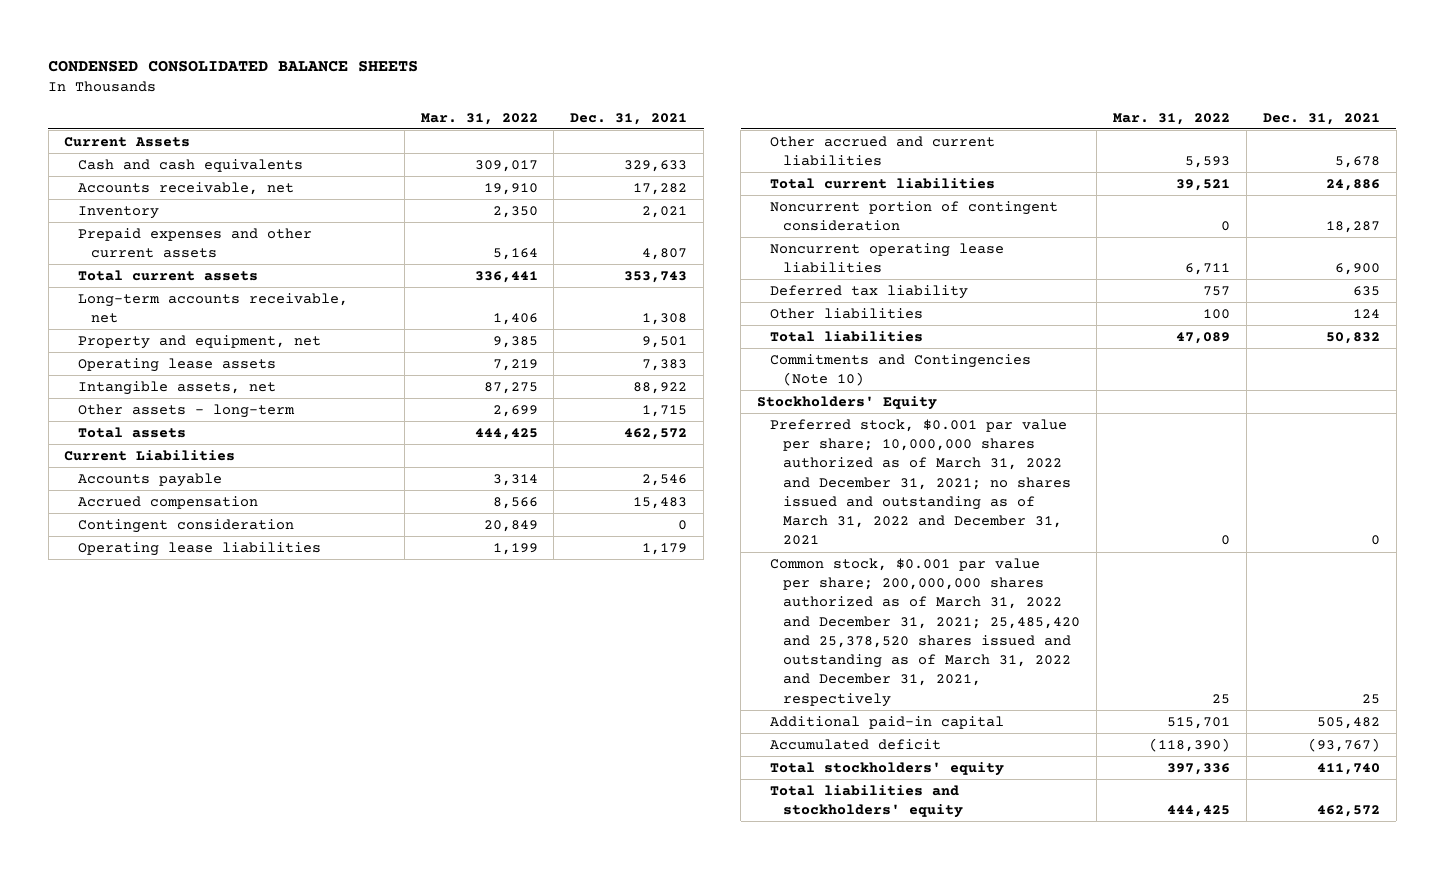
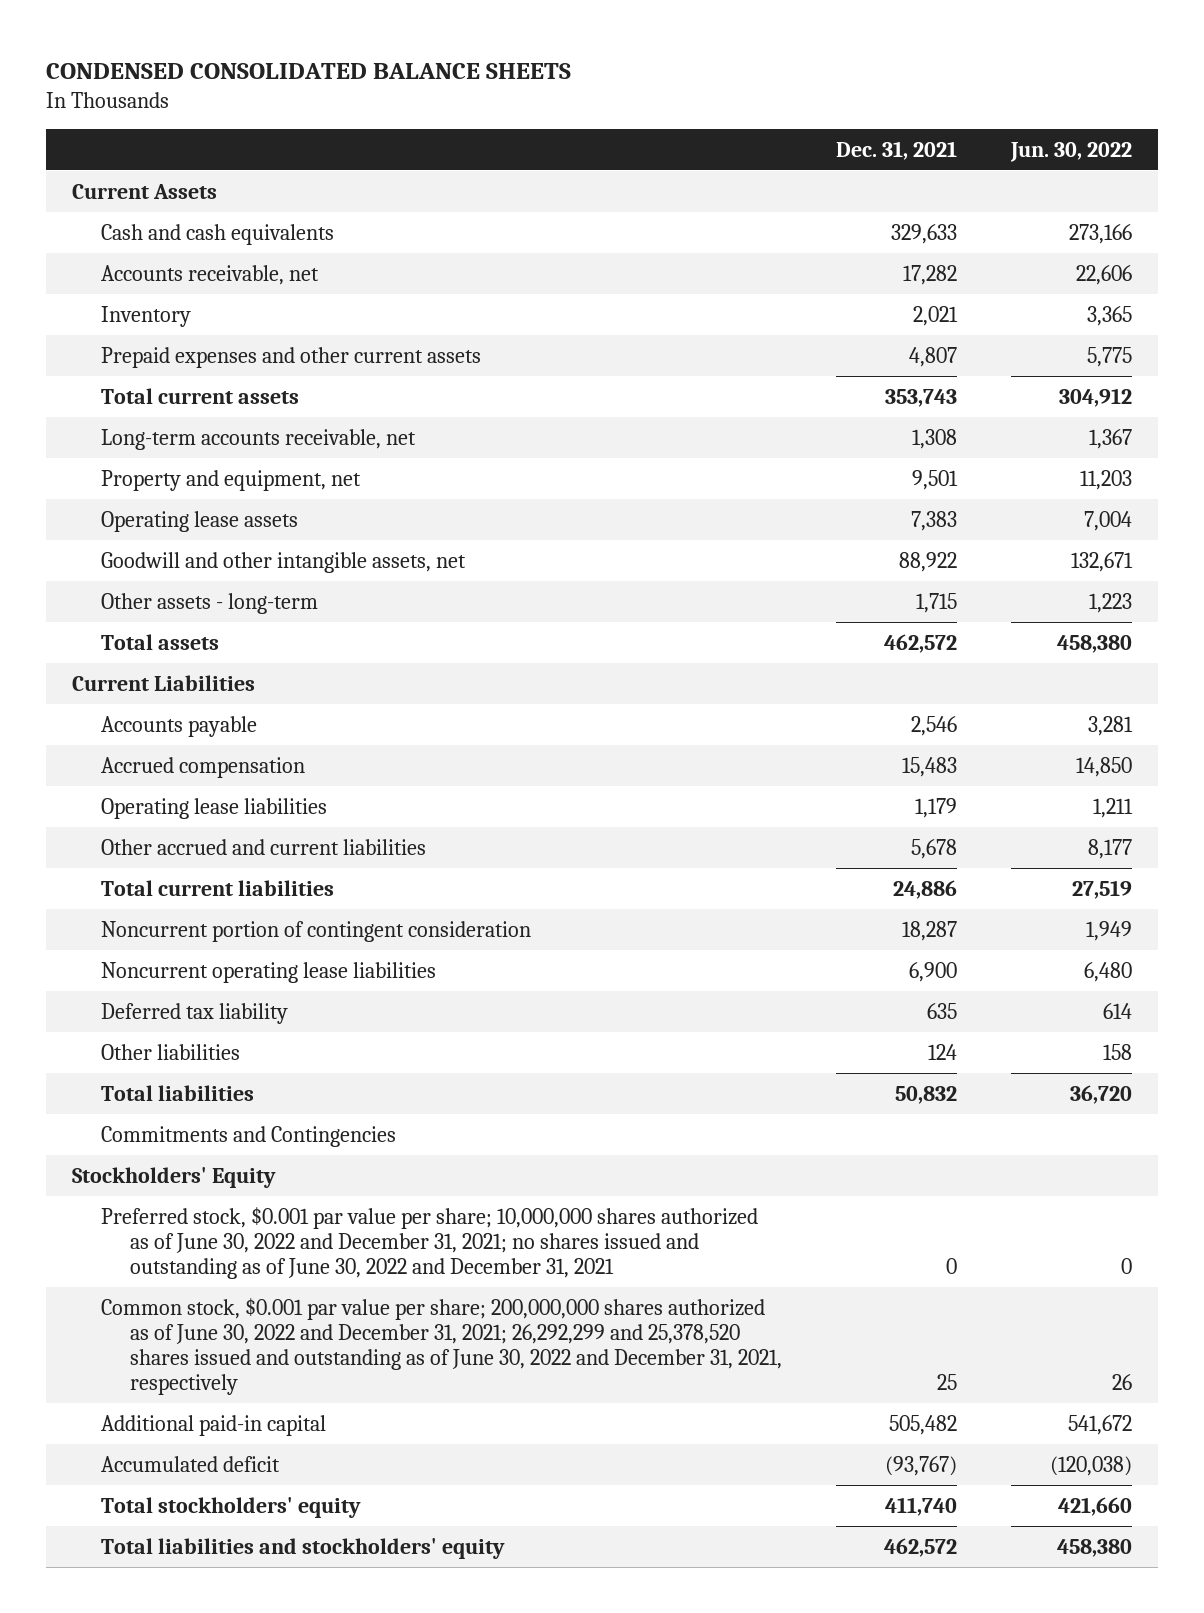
[420,112,538,125] Mar. 31, 2022 -> none
none -> [1009,141,1132,162] Jun. 30, 2022
[77,380,276,395] Intangible assets, net -> [101,551,467,573] Goodwill and other intangible assets, net
[77,518,294,533] Contingent consideration -> none
[770,353,1032,387] Commitments and Contingencies (Note 10) -> [101,1125,397,1147] Commitments and Contingencies
[770,418,1072,546] Preferred stock, $0.001 par value per share; 10,000,000 shares authorized as of March 31, 2022 and December 31, 2021; no shares issued and outstanding as of March 31, 2022 and December 31, 2021 -> [101,1206,759,1279] Preferred stock, $0.001 par value per share; 10,000,000 shares authorized as of June 30, 2022 and December 31, 2021; no shares issued and outstanding as of June 30, 2022 and December 31, 2021
[770,557,1081,707] Common stock, $0.001 par value per share; 200,000,000 shares authorized as of March 31, 2022 and December 31, 2021; 25,485,420 and 25,378,520 shares issued and outstanding as of March 31, 2022 and December 31, 2021, respectively -> [101,1297,783,1396] Common stock, $0.001 par value per share; 200,000,000 shares authorized as of June 30, 2022 and December 31, 2021; 26,292,299 and 25,378,520 shares issued and outstanding as of June 30, 2022 and December 31, 2021, respectively

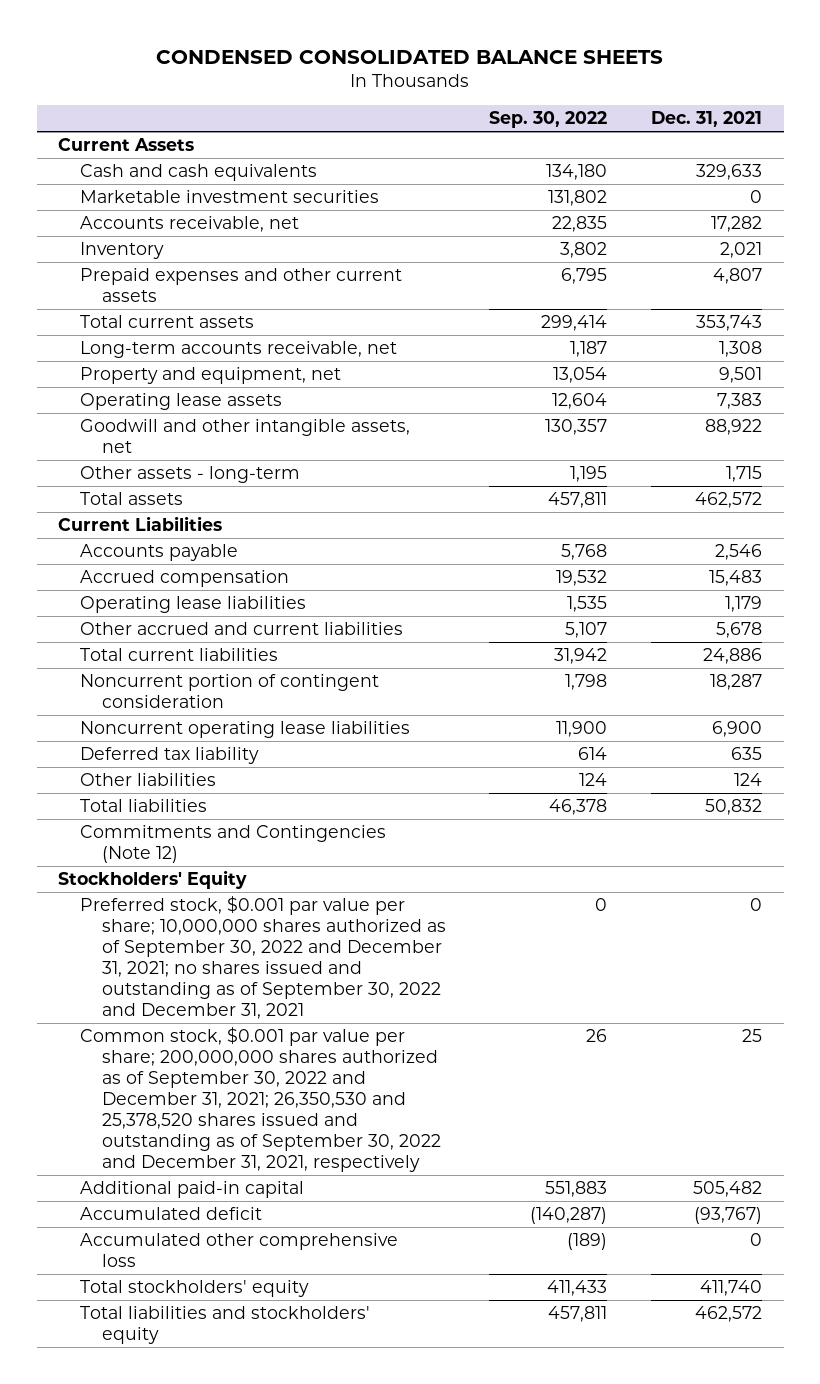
[1009,141,1132,162] Jun. 30, 2022 -> none
none -> [489,111,608,129] Sep. 30, 2022
none -> [80,190,380,204] Marketable investment securities
[101,1125,397,1147] Commitments and Contingencies -> [80,825,387,864] Commitments and Contingencies (Note 12)
[101,1206,759,1279] Preferred stock, $0.001 par value per share; 10,000,000 shares authorized as of June 30, 2022 and December 31, 2021; no shares issued and outstanding as of June 30, 2022 and December 31, 2021 -> [80,896,446,1020] Preferred stock, $0.001 par value per share; 10,000,000 shares authorized as of September 30, 2022 and December 31, 2021; no shares issued and outstanding as of September 30, 2022 and December 31, 2021
[101,1297,783,1396] Common stock, $0.001 par value per share; 200,000,000 shares authorized as of June 30, 2022 and December 31, 2021; 26,292,299 and 25,378,520 shares issued and outstanding as of June 30, 2022 and December 31, 2021, respectively -> [80,1027,441,1173] Common stock, $0.001 par value per share; 200,000,000 shares authorized as of September 30, 2022 and December 31, 2021; 26,350,530 and 25,378,520 shares issued and outstanding as of September 30, 2022 and December 31, 2021, respectively
none -> [80,1233,399,1268] Accumulated other comprehensive loss

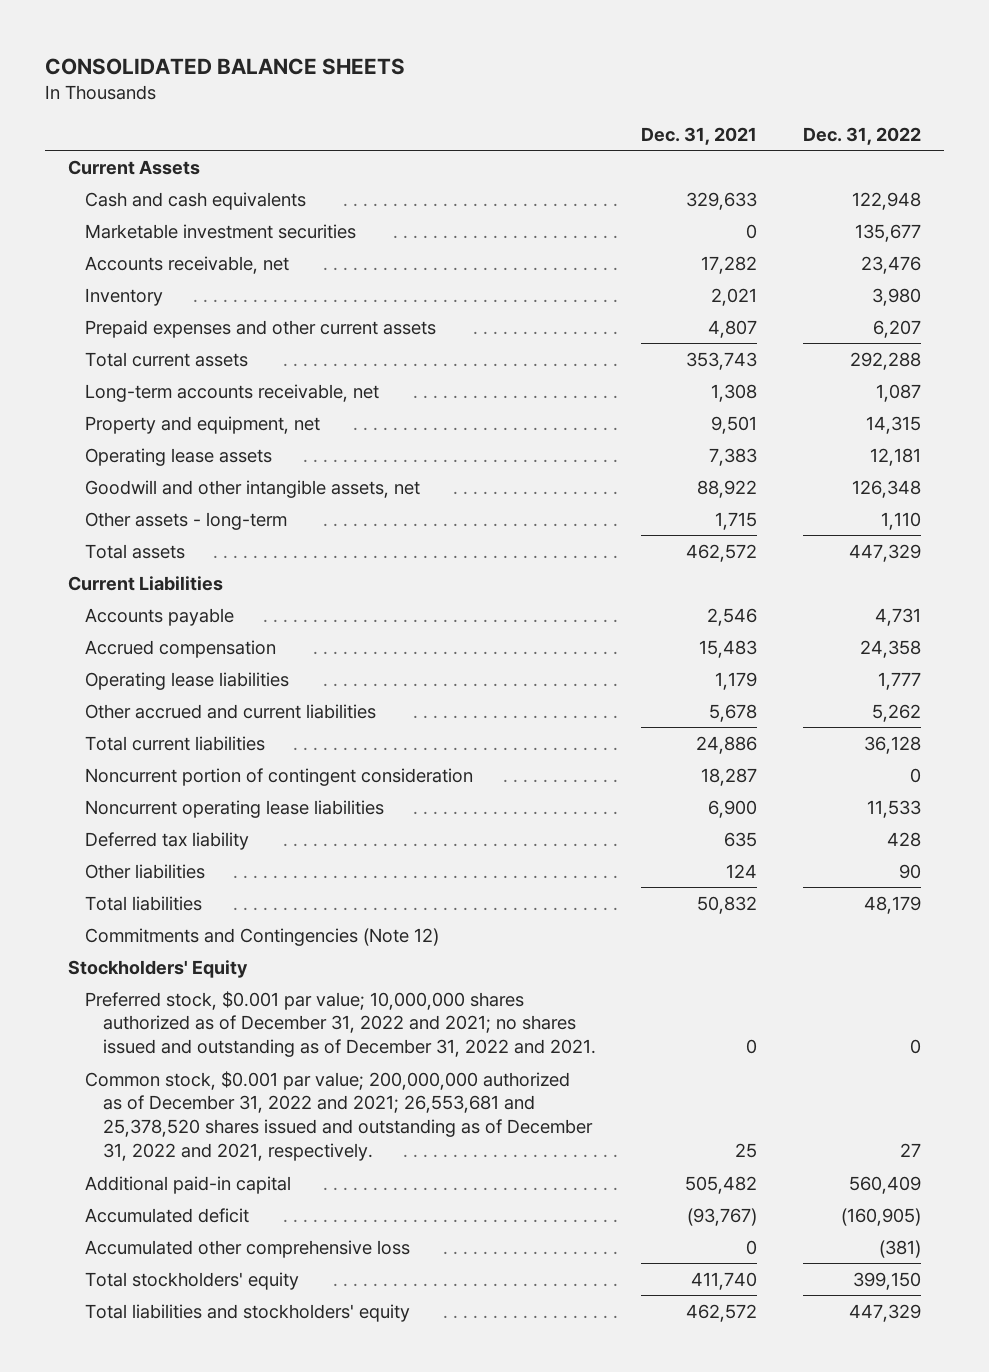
[156,49,664,64] CONDENSED CONSOLIDATED BALANCE SHEETS -> [45,58,406,76] CONSOLIDATED BALANCE SHEETS
[489,111,608,129] Sep. 30, 2022 -> none
none -> [802,126,921,145] Dec. 31, 2022
[80,896,446,1020] Preferred stock, $0.001 par value per share; 10,000,000 shares authorized as of September 30, 2022 and December 31, 2021; no shares issued and outstanding as of September 30, 2022 and December 31, 2021 -> [85,990,596,1058] Preferred stock, $0.001 par value; 10,000,000 shares authorized as of December 31, 2022 and 2021; no shares issued and outstanding as of December 31, 2022 and 2021.
[80,1027,441,1173] Common stock, $0.001 par value per share; 200,000,000 shares authorized as of September 30, 2022 and December 31, 2021; 26,350,530 and 25,378,520 shares issued and outstanding as of September 30, 2022 and December 31, 2021, respectively -> [85,1070,593,1162] Common stock, $0.001 par value; 200,000,000 authorized as of December 31, 2022 and 2021; 26,553,681 and 25,378,520 shares issued and outstanding as of December 31, 2022 and 2021, respectively.

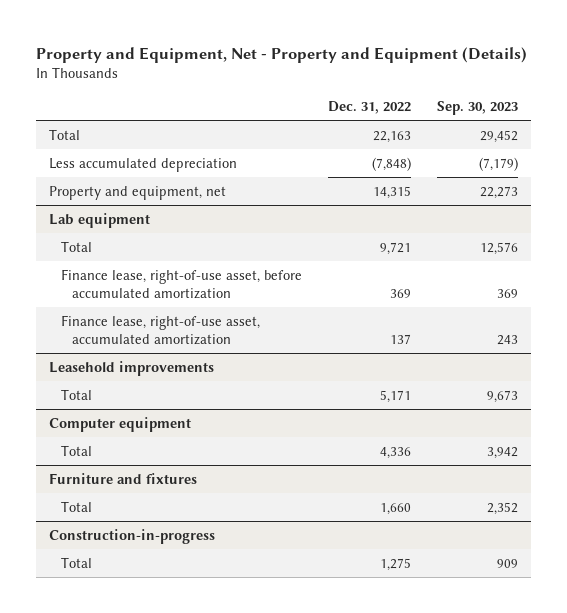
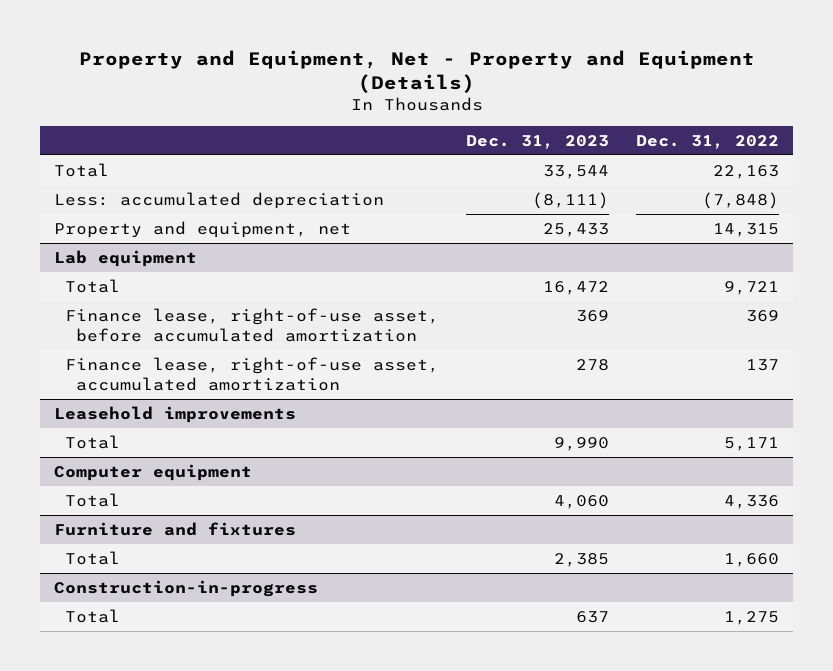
[437,101,519,116] Sep. 30, 2023 -> none
none -> [466,134,610,149] Dec. 31, 2023
[49,157,238,172] Less accumulated depreciation -> [53,192,384,210] Less: accumulated depreciation

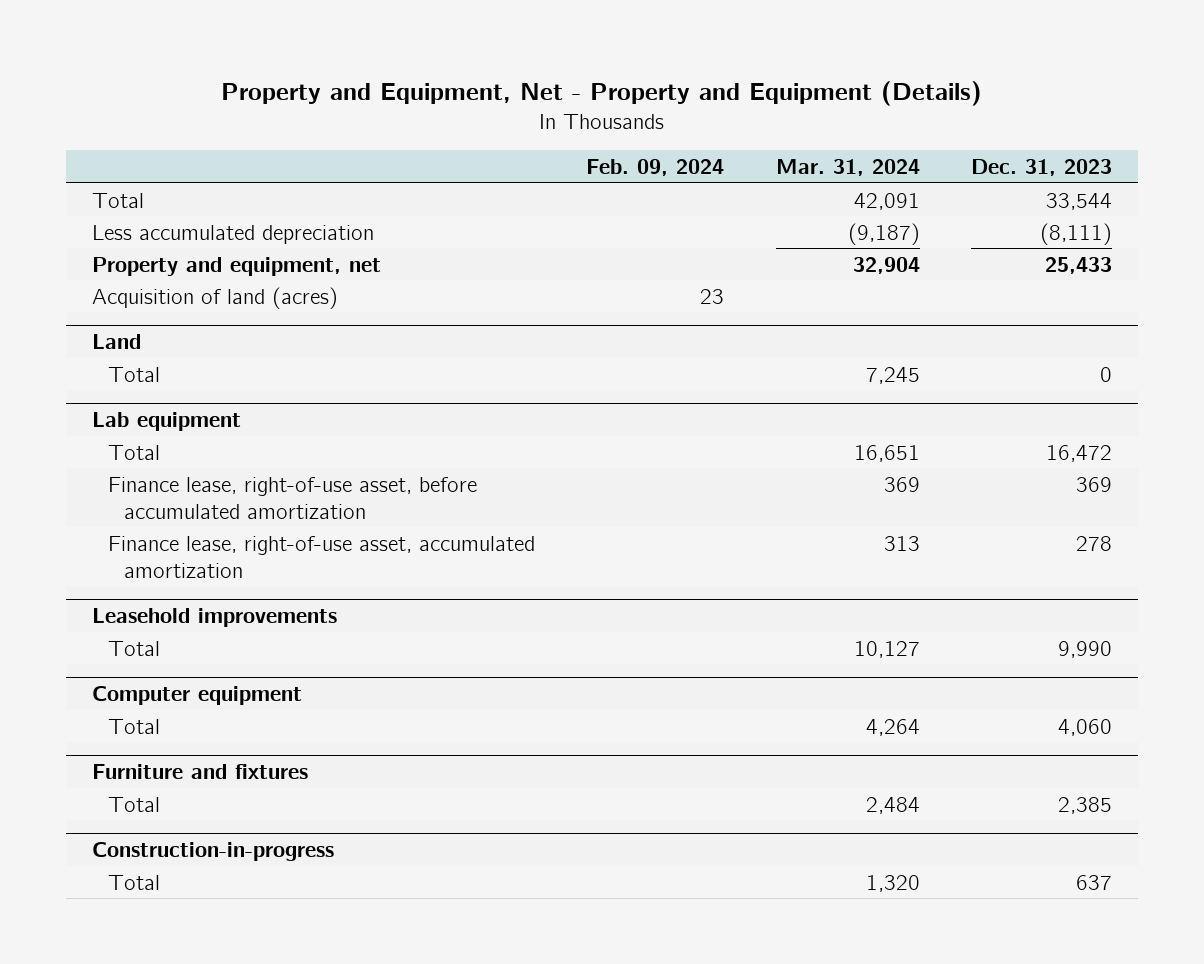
[636,134,780,149] Dec. 31, 2022 -> none
none -> [586,158,725,176] Feb. 09, 2024
none -> [775,158,920,176] Mar. 31, 2024
[53,192,384,210] Less: accumulated depreciation -> [91,224,374,244] Less accumulated depreciation
none -> [91,286,338,309] Acquisition of land (acres)
none -> [91,334,141,350] Land
none -> [107,366,160,382] Total

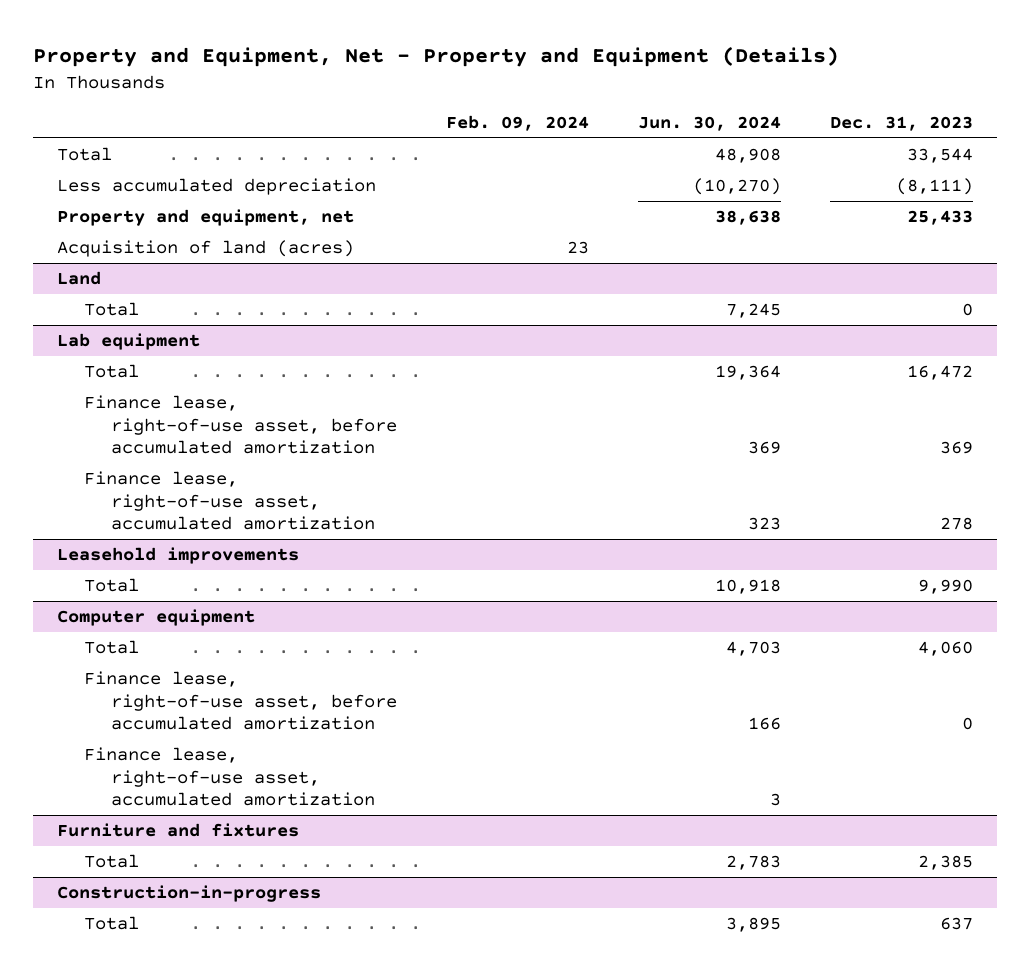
[775,158,920,176] Mar. 31, 2024 -> none
none -> [637,115,781,131] Jun. 30, 2024
none -> [84,671,397,731] Finance lease, right-of-use asset, before accumulated amortization
none -> [84,747,375,807] Finance lease, right-of-use asset, accumulated amortization

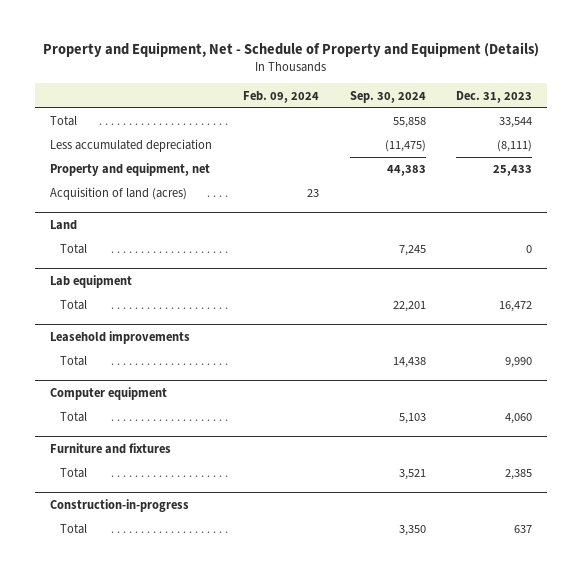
[32,46,839,68] Property and Equipment, Net - Property and Equipment (Details) -> [43,42,540,58] Property and Equipment, Net - Schedule of Property and Equipment (Details)
[637,115,781,131] Jun. 30, 2024 -> none
none -> [349,90,426,103] Sep. 30, 2024
[84,395,397,455] Finance lease, right-of-use asset, before accumulated amortization -> none
[84,471,375,531] Finance lease, right-of-use asset, accumulated amortization -> none
[84,671,397,731] Finance lease, right-of-use asset, before accumulated amortization -> none
[84,747,375,807] Finance lease, right-of-use asset, accumulated amortization -> none

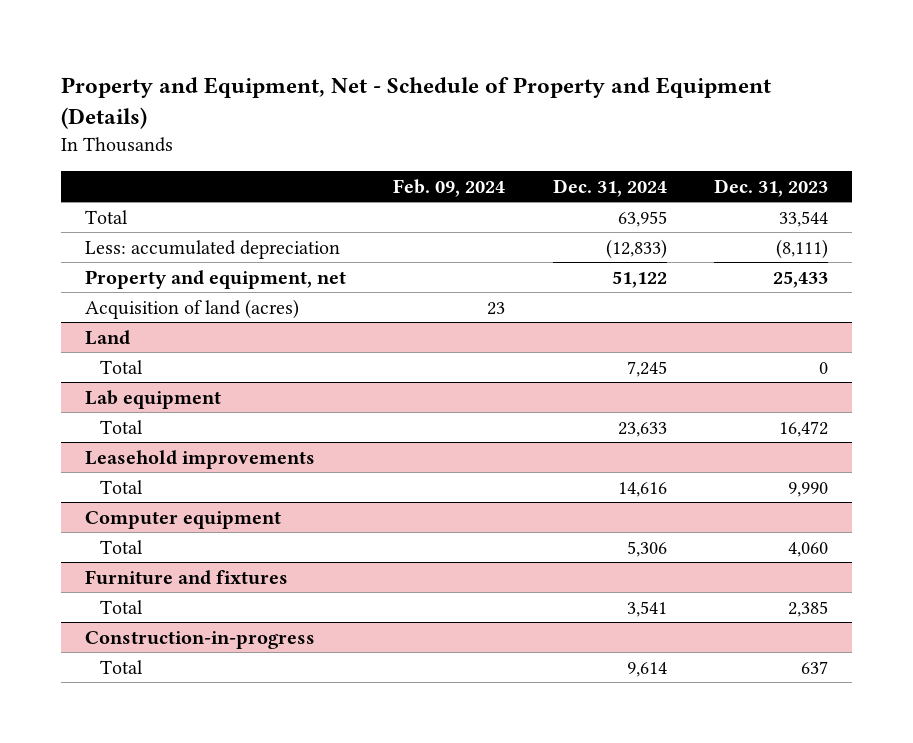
[349,90,426,103] Sep. 30, 2024 -> none
none -> [552,178,667,197] Dec. 31, 2024
[50,139,213,153] Less accumulated depreciation -> [85,239,341,259] Less: accumulated depreciation

